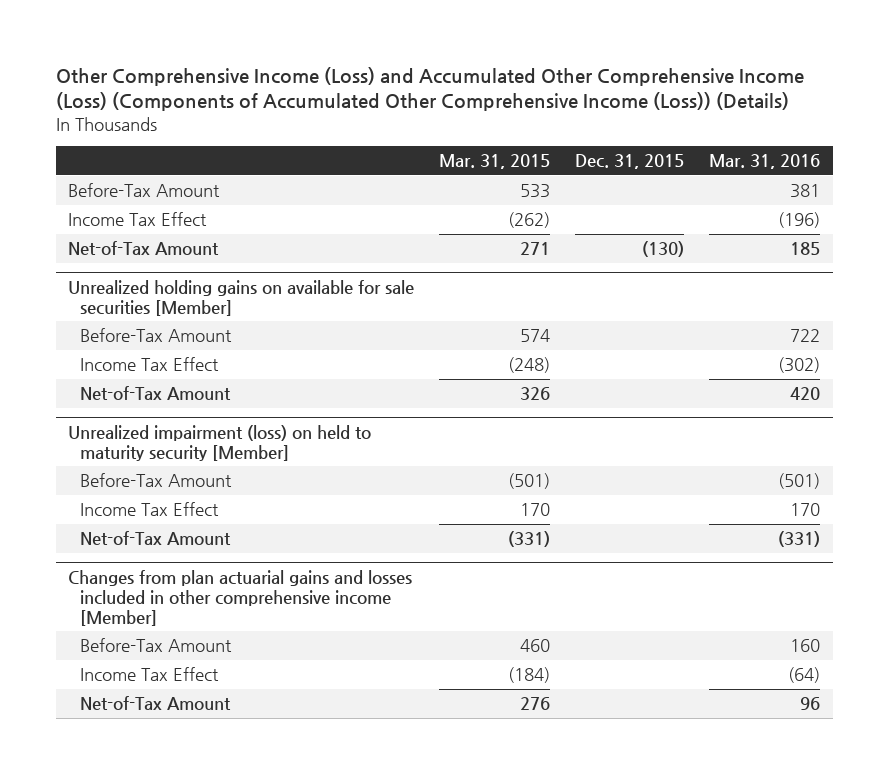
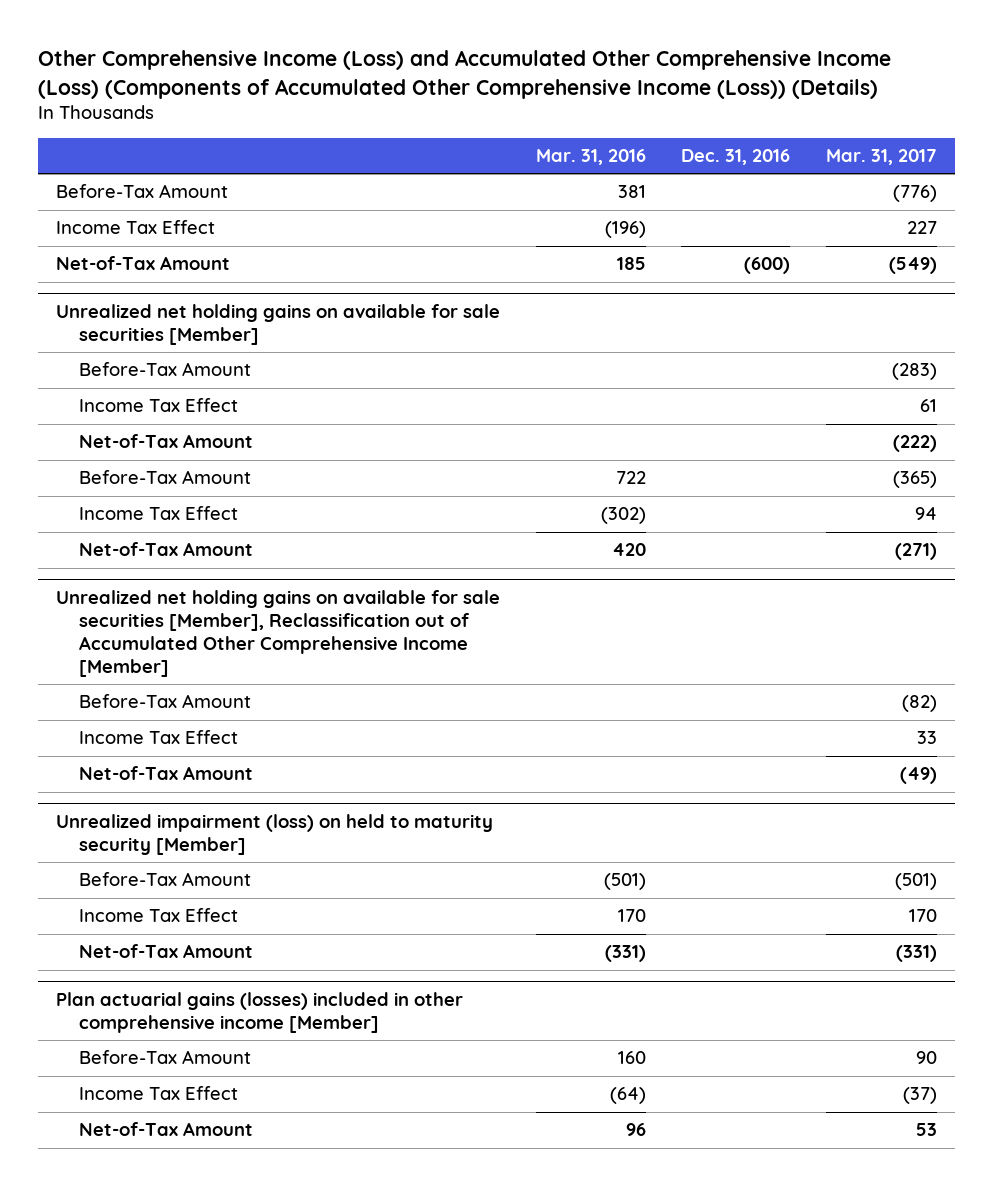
[439,154,551,170] Mar. 31, 2015 -> none
[575,154,685,170] Dec. 31, 2015 -> none
none -> [681,148,791,165] Dec. 31, 2016
none -> [826,148,938,165] Mar. 31, 2017
[68,280,415,317] Unrealized holding gains on available for sale securities [Member] -> [55,303,500,345] Unrealized net holding gains on available for sale securities [Member]
none -> [79,362,252,377] Before-Tax Amount
none -> [79,398,239,413] Income Tax Effect
none -> [79,434,254,449] Net-of-Tax Amount
none -> [55,589,500,678] Unrealized net holding gains on available for sale securities [Member], Reclassification out of Accumulated Other Comprehensive Income [Member]
none -> [79,694,252,709] Before-Tax Amount
none -> [79,730,239,745] Income Tax Effect
none -> [79,766,254,781] Net-of-Tax Amount
[68,570,413,626] Changes from plan actuarial gains and losses included in other comprehensive income [Member] -> [55,991,463,1033] Plan actuarial gains (losses) included in other comprehensive income [Member]

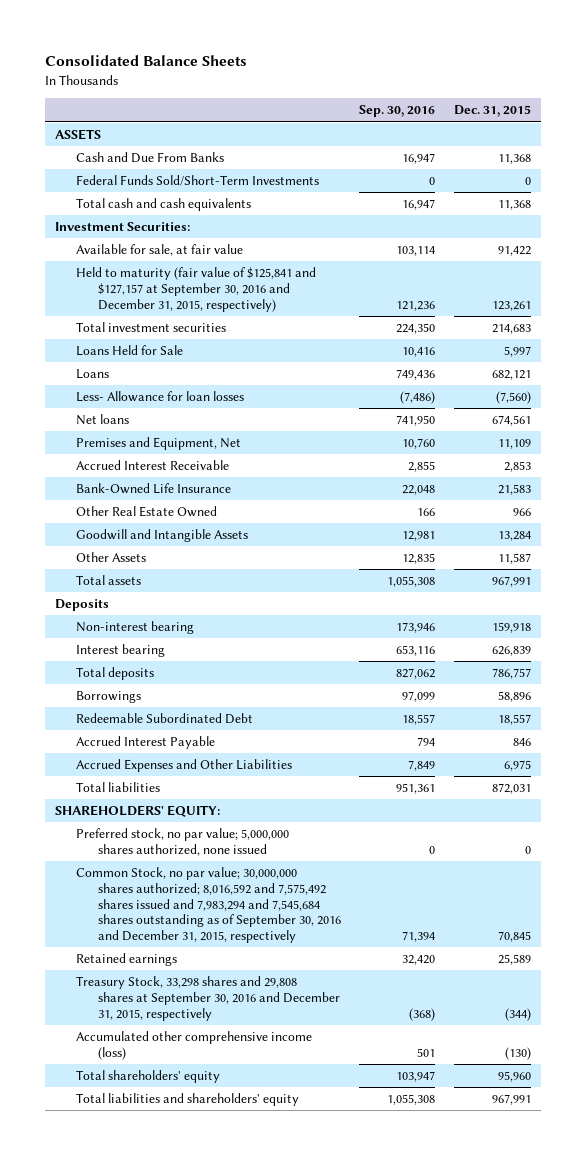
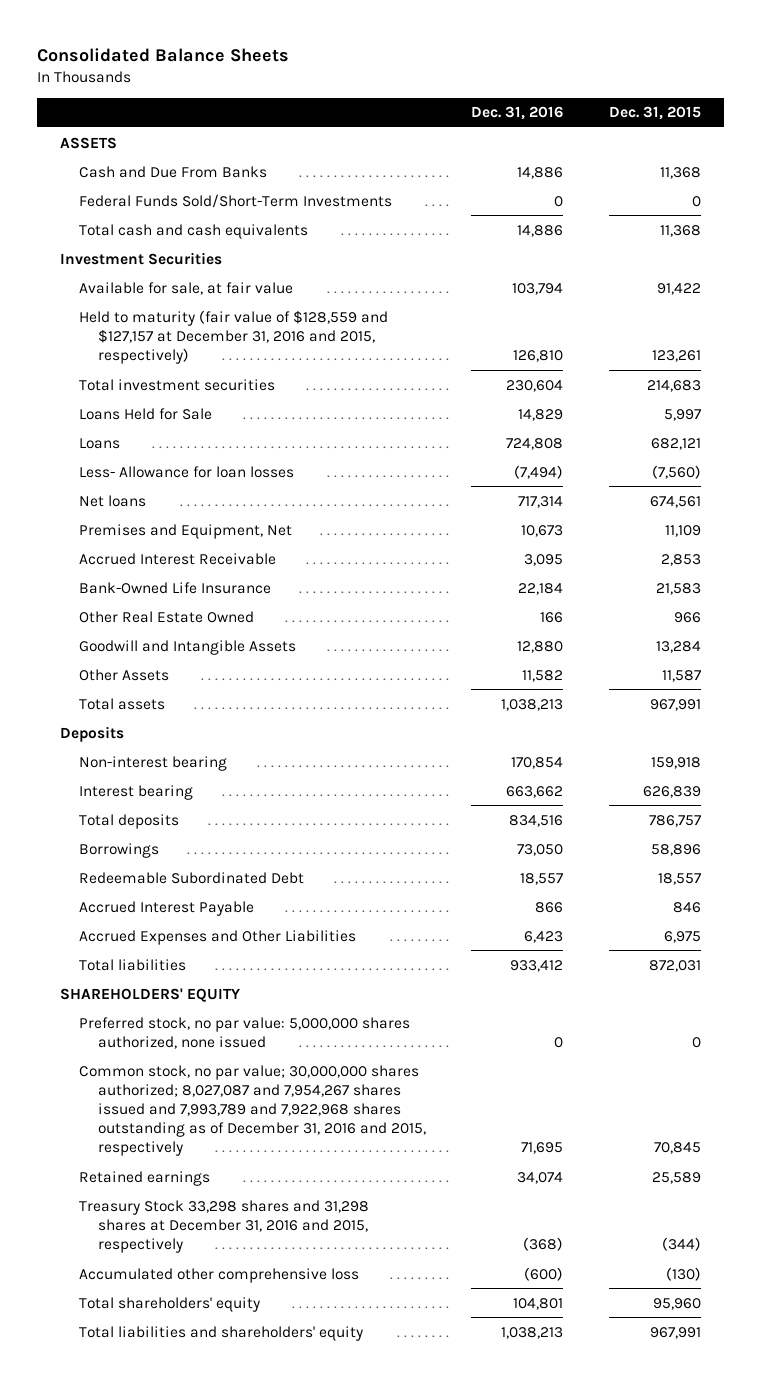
[359,105,436,118] Sep. 30, 2016 -> none
none -> [471,106,564,121] Dec. 31, 2016
[54,222,190,232] Investment Securities: -> [60,251,223,265] Investment Securities
[76,267,317,312] Held to maturity (fair value of $125,841 and $127,157 at September 30, 2016 and December 31, 2015, respectively) -> [78,309,388,364] Held to maturity (fair value of $128,559 and $127,157 at December 31, 2016 and 2015, respectively)
[54,805,220,818] SHAREHOLDERS' EQUITY: -> [60,987,241,1002] SHAREHOLDERS' EQUITY
[76,828,290,856] Preferred stock, no par value; 5,000,000 shares authorized, none issued -> [78,1016,410,1049] Preferred stock, no par value: 5,000,000 shares authorized, none issued
[76,867,341,943] Common Stock, no par value; 30,000,000 shares authorized; 8,016,592 and 7,575,492 shares issued and 7,983,294 and 7,545,684 shares outstanding as of September 30, 2016 and December 31, 2015, respectively -> [78,1064,426,1157] Common stock, no par value; 30,000,000 shares authorized; 8,027,087 and 7,954,267 shares issued and 7,993,789 and 7,922,968 shares outstanding as of December 31, 2016 and 2015, respectively
[76,976,340,1021] Treasury Stock, 33,298 shares and 29,808 shares at September 30, 2016 and December 31, 2015, respectively -> [78,1199,369,1253] Treasury Stock 33,298 shares and 31,298 shares at December 31, 2016 and 2015, respectively
[76,1031,313,1060] Accumulated other comprehensive income (loss) -> [78,1267,359,1283] Accumulated other comprehensive loss

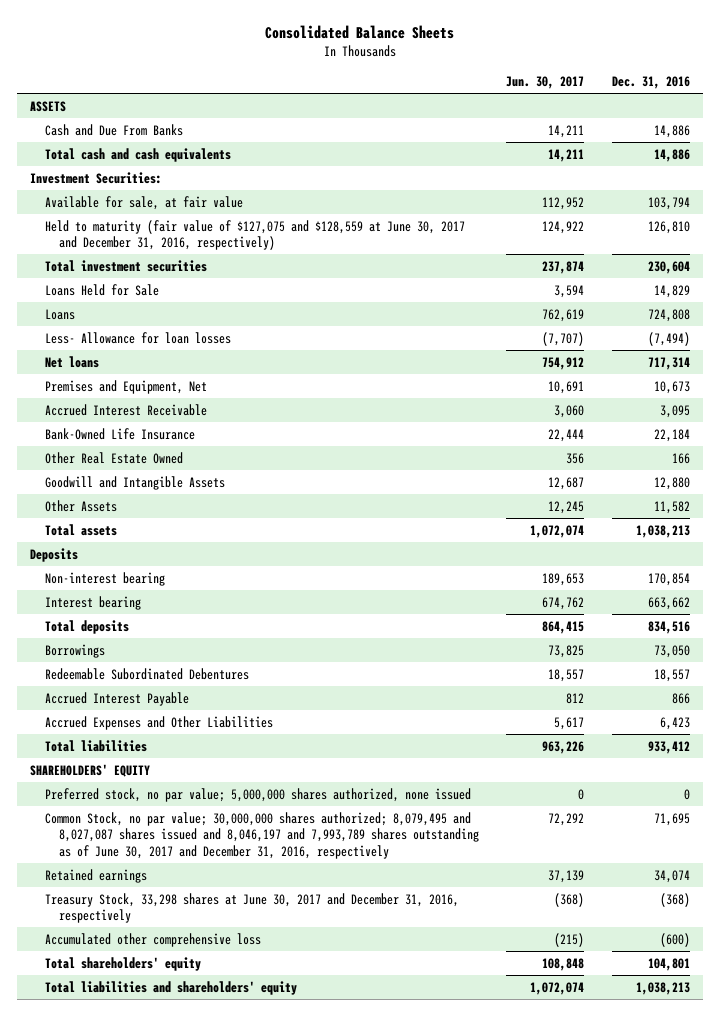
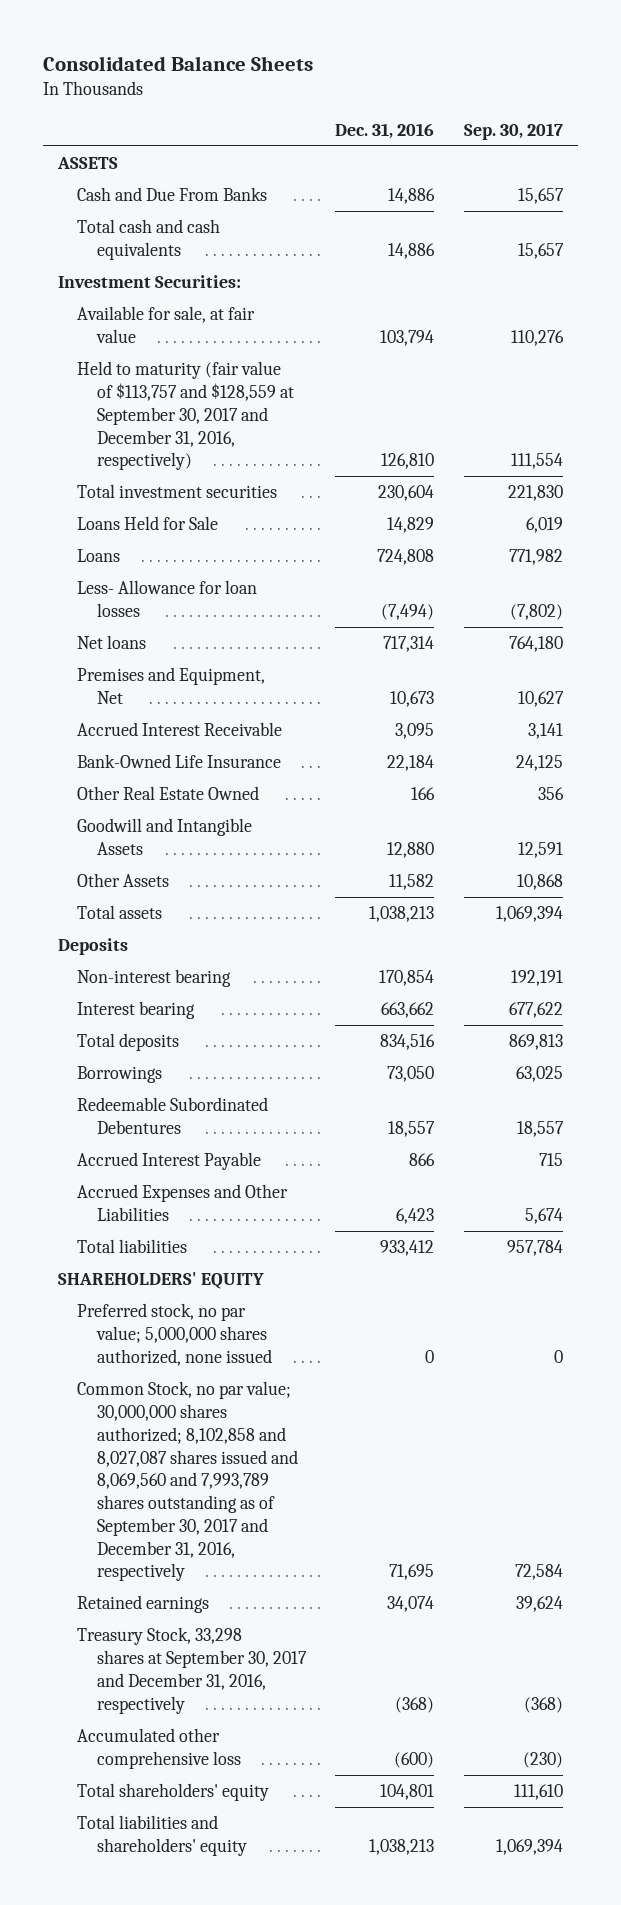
[506,76,585,90] Jun. 30, 2017 -> none
none -> [463,122,563,140] Sep. 30, 2017
[44,219,465,251] Held to maturity (fair value of $127,075 and $128,559 at June 30, 2017 and December 31, 2016, respectively) -> [77,361,294,471] Held to maturity (fair value of $113,757 and $128,559 at September 30, 2017 and December 31, 2016, respectively)
[44,811,480,859] Common Stock, no par value; 30,000,000 shares authorized; 8,079,495 and 8,027,087 shares issued and 8,046,197 and 7,993,789 shares outstanding as of June 30, 2017 and December 31, 2016, respectively -> [77,1381,298,1582] Common Stock, no par value; 30,000,000 shares authorized; 8,102,858 and 8,027,087 shares issued and 8,069,560 and 7,993,789 shares outstanding as of September 30, 2017 and December 31, 2016, respectively
[44,892,459,924] Treasury Stock, 33,298 shares at June 30, 2017 and December 31, 2016, respectively -> [77,1627,307,1714] Treasury Stock, 33,298 shares at September 30, 2017 and December 31, 2016, respectively

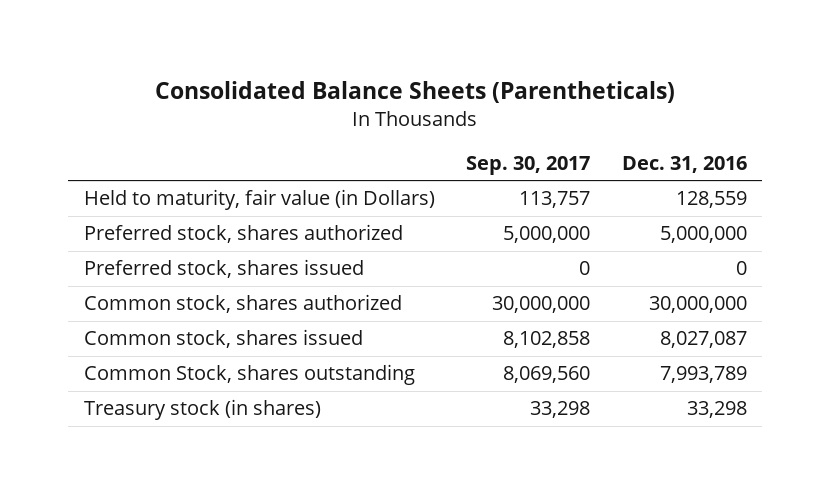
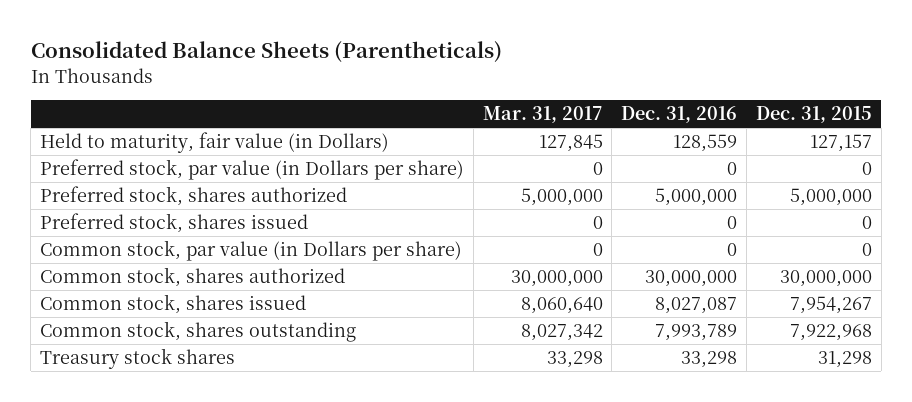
[466,156,591,176] Sep. 30, 2017 -> none
none -> [482,106,603,124] Mar. 31, 2017
none -> [755,106,872,124] Dec. 31, 2015
none -> [39,158,464,180] Preferred stock, par value (in Dollars per share)
none -> [39,239,462,261] Common stock, par value (in Dollars per share)
[83,364,415,386] Common Stock, shares outstanding -> [39,320,356,342] Common stock, shares outstanding
[83,399,321,421] Treasury stock (in shares) -> [39,347,235,369] Treasury stock shares

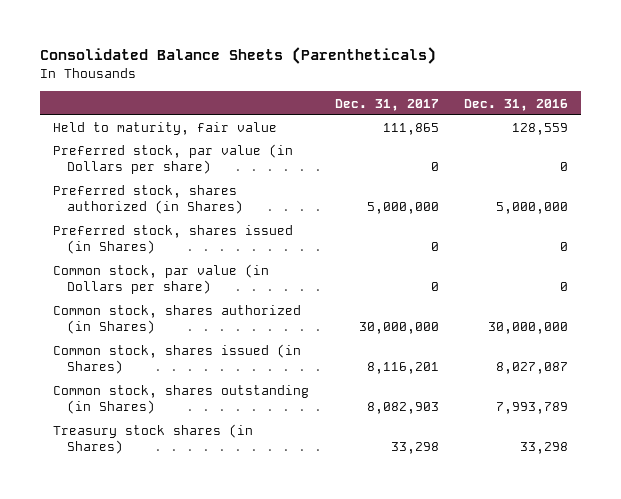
[482,106,603,124] Mar. 31, 2017 -> none
[755,106,872,124] Dec. 31, 2015 -> none
none -> [334,98,439,111] Dec. 31, 2017
[39,131,389,153] Held to maturity, fair value (in Dollars) -> [52,122,277,136] Held to maturity, fair value
[39,185,347,206] Preferred stock, shares authorized -> [52,185,243,215] Preferred stock, shares authorized (in Shares)
[39,212,308,233] Preferred stock, shares issued -> [52,225,293,255] Preferred stock, shares issued (in Shares)
[39,266,345,287] Common stock, shares authorized -> [52,305,301,335] Common stock, shares authorized (in Shares)
[39,293,306,314] Common stock, shares issued -> [52,344,301,375] Common stock, shares issued (in Shares)
[39,320,356,342] Common stock, shares outstanding -> [52,385,309,415] Common stock, shares outstanding (in Shares)
[39,347,235,369] Treasury stock shares -> [52,424,253,455] Treasury stock shares (in Shares)

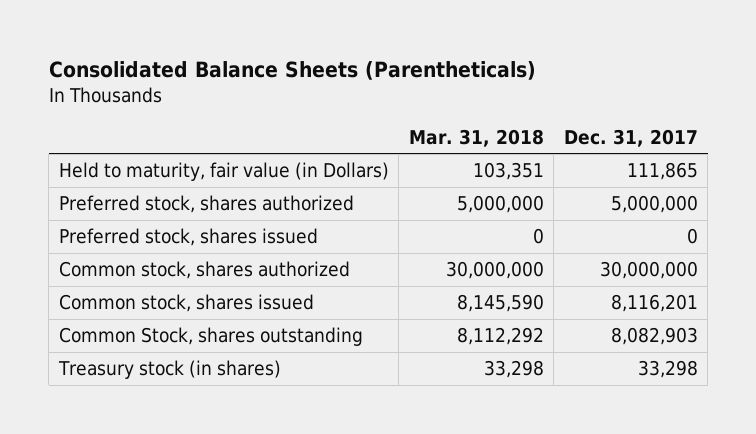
[464,98,569,111] Dec. 31, 2016 -> none
none -> [408,128,544,147] Mar. 31, 2018
[52,144,293,175] Preferred stock, par value (in Dollars per share) -> none
[52,264,269,295] Common stock, par value (in Dollars per share) -> none
[52,122,277,136] Held to maturity, fair value -> [58,162,389,182] Held to maturity, fair value (in Dollars)
[52,185,243,215] Preferred stock, shares authorized (in Shares) -> [58,195,354,214] Preferred stock, shares authorized
[52,225,293,255] Preferred stock, shares issued (in Shares) -> [58,228,318,247] Preferred stock, shares issued
[52,305,301,335] Common stock, shares authorized (in Shares) -> [58,261,350,280] Common stock, shares authorized
[52,344,301,375] Common stock, shares issued (in Shares) -> [58,294,314,313] Common stock, shares issued
[52,385,309,415] Common stock, shares outstanding (in Shares) -> [58,327,363,347] Common Stock, shares outstanding
[52,424,253,455] Treasury stock shares (in Shares) -> [57,360,281,380] Treasury stock (in shares)

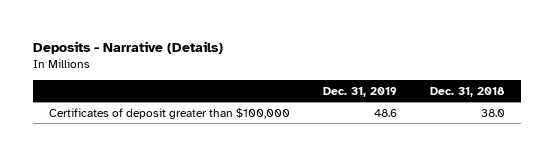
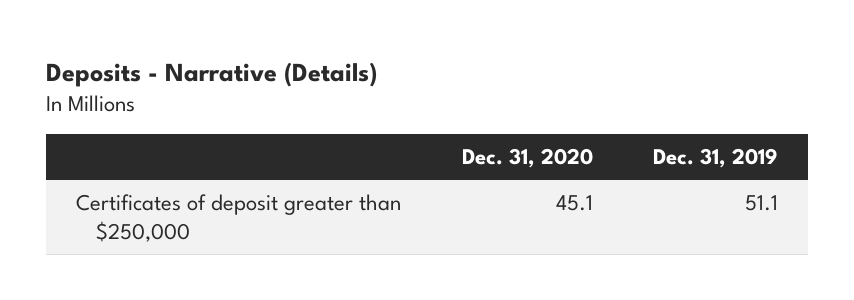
[429,86,505,97] Dec. 31, 2018 -> none
none -> [461,147,593,168] Dec. 31, 2020
[49,107,291,119] Certificates of deposit greater than $100,000 -> [76,194,402,242] Certificates of deposit greater than $250,000
[374,108,398,117] 48.6 -> [744,195,778,212] 51.1

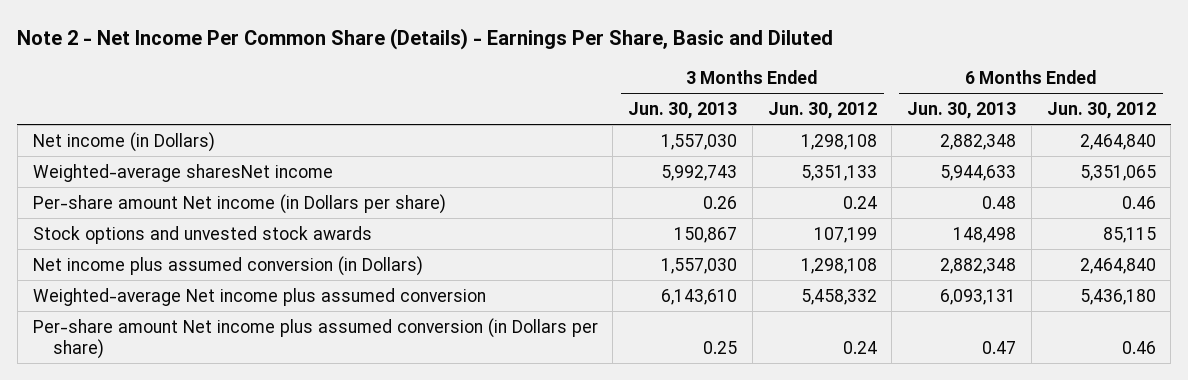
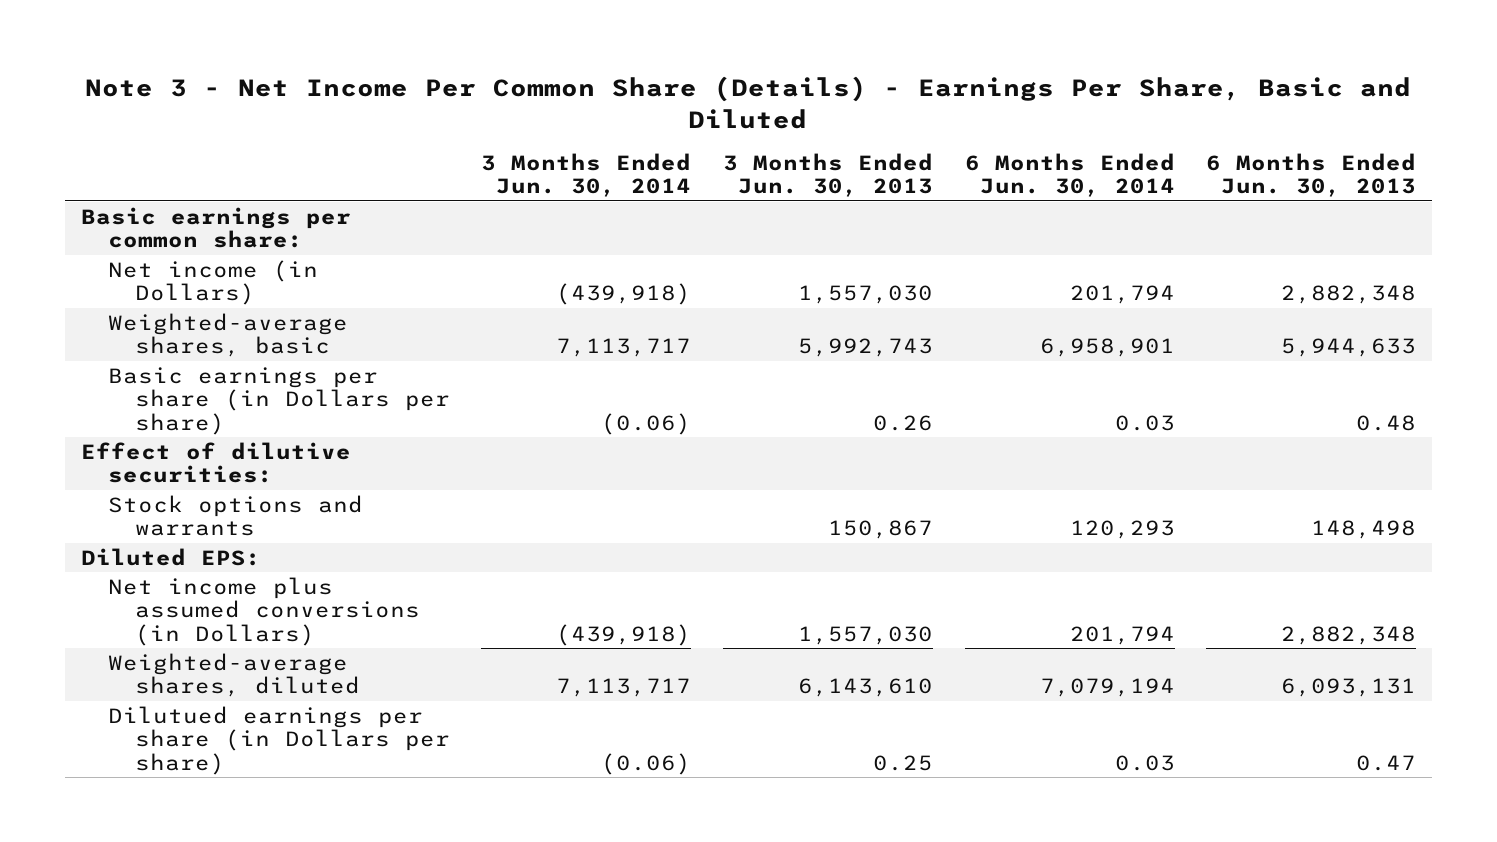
[17,27,834,50] Note 2 - Net Income Per Common Share (Details) - Earnings Per Share, Basic and Diluted -> [85,76,1412,129] Note 3 - Net Income Per Common Share (Details) - Earnings Per Share, Basic and Diluted
[767,101,877,119] Jun. 30, 2012 -> none
[1046,101,1156,119] Jun. 30, 2012 -> none
none -> [481,152,692,198] 3 Months Ended Jun. 30, 2014
none -> [964,152,1175,198] 6 Months Ended Jun. 30, 2014
none -> [80,206,351,249] Basic earnings per common share:
[32,163,333,182] Weighted-average sharesNet income -> [107,312,348,358] Weighted-average shares, basic
[32,193,446,214] Per-share amount Net income (in Dollars per share) -> [107,366,450,435] Basic earnings per share (in Dollars per share)
none -> [80,441,351,484] Effect of dilutive securities:
[32,225,372,244] Stock options and unvested stock awards -> [107,494,363,537] Stock options and warrants
none -> [80,547,261,566] Diluted EPS:
[32,255,423,276] Net income plus assumed conversion (in Dollars) -> [107,576,420,646] Net income plus assumed conversions (in Dollars)
[32,287,486,306] Weighted-average Net income plus assumed conversion -> [107,652,360,698] Weighted-average shares, diluted
[32,317,598,359] Per-share amount Net income plus assumed conversion (in Dollars per share) -> [107,705,450,775] Dilutued earnings per share (in Dollars per share)

